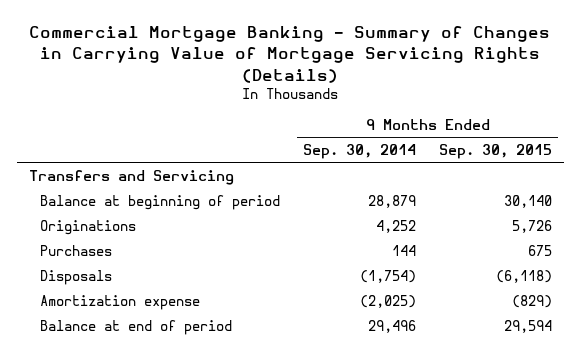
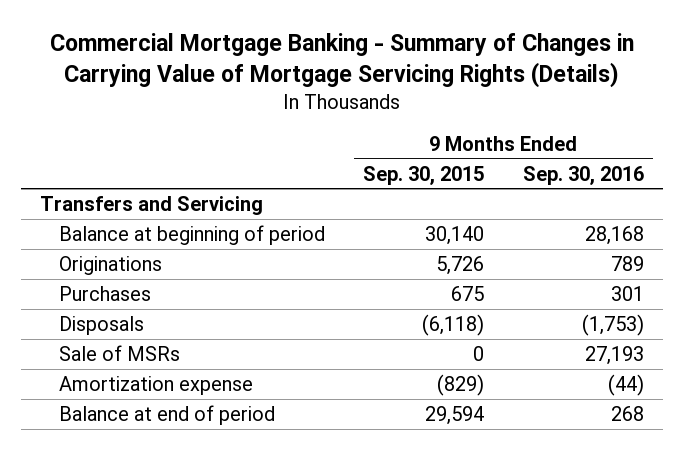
[303,144,417,160] Sep. 30, 2014 -> none
none -> [522,165,644,185] Sep. 30, 2016
none -> [58,344,180,361] Sale of MSRs

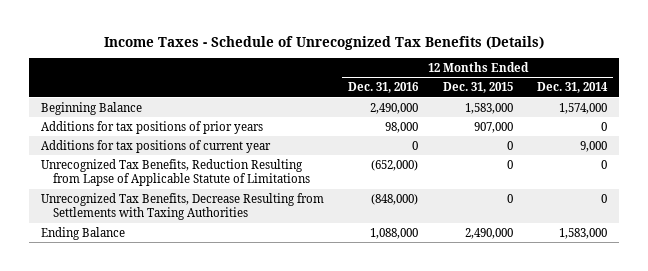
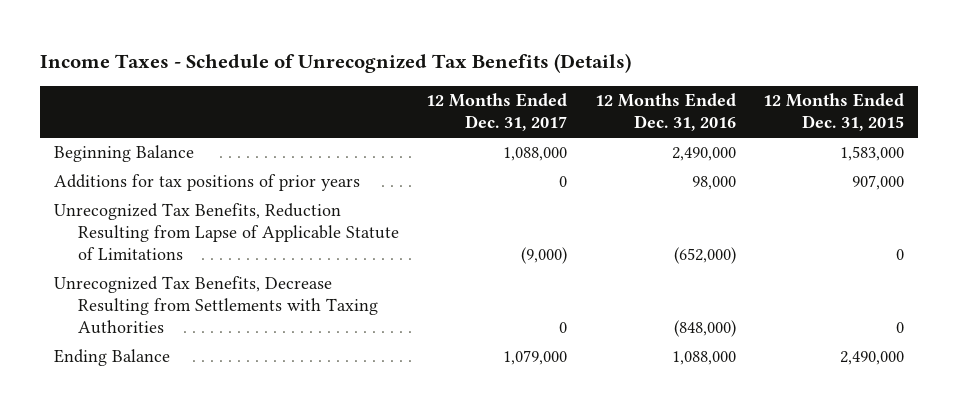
[537,82,609,94] Dec. 31, 2014 -> none
none -> [426,93,568,132] 12 Months Ended Dec. 31, 2017
[40,139,271,153] Additions for tax positions of current year -> none

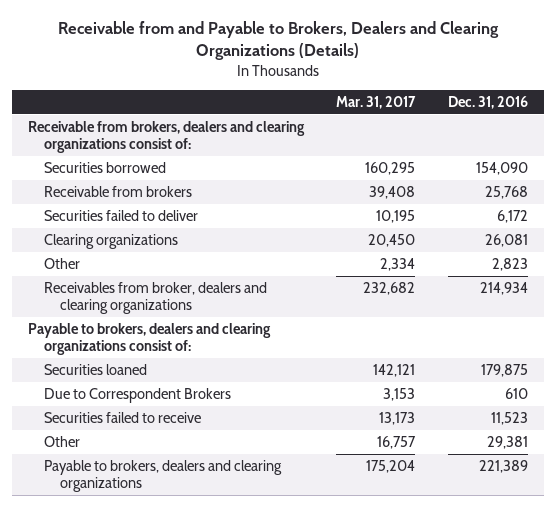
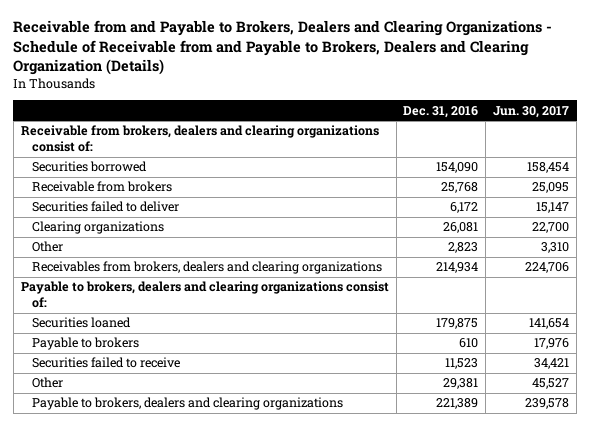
[57,20,499,61] Receivable from and Payable to Brokers, Dealers and Clearing Organizations (Details) -> [13,20,553,76] Receivable from and Payable to Brokers, Dealers and Clearing Organizations - Schedule of Receivable from and Payable to Brokers, Dealers and Clearing Organization (Details)
[336,95,417,109] Mar. 31, 2017 -> none
none -> [493,105,570,118] Jun. 30, 2017
[44,281,268,315] Receivables from broker, dealers and clearing organizations -> [32,261,383,275] Receivables from brokers, dealers and clearing organizations
[44,387,232,403] Due to Correspondent Brokers -> [32,337,140,351] Payable to brokers

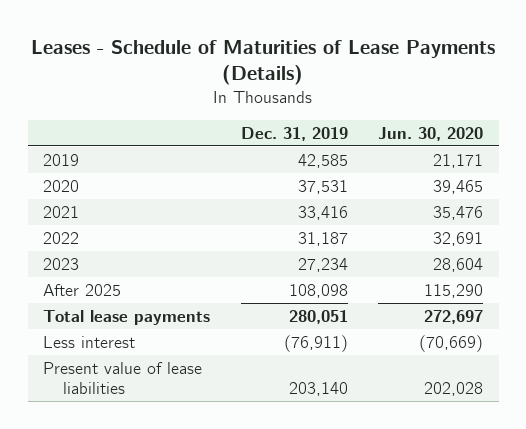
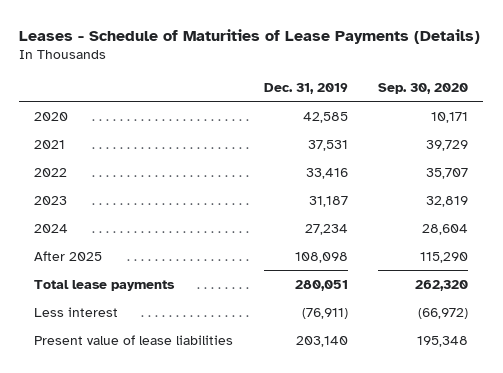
[378,126,484,141] Jun. 30, 2020 -> none
none -> [378,82,469,94] Sep. 30, 2020
[43,179,80,192] 2020 -> none
[43,153,80,166] 2019 -> [34,111,69,121] 2020
[297,205,348,220] 33,416 -> [307,139,348,151] 37,531
[297,231,348,246] 31,187 -> [305,167,348,179] 33,416
[297,257,348,272] 27,234 -> [308,195,348,207] 31,187
none -> [34,223,69,233] 2024

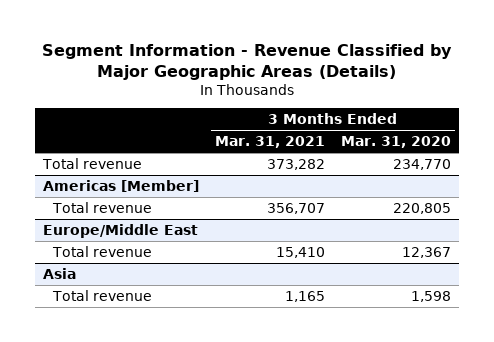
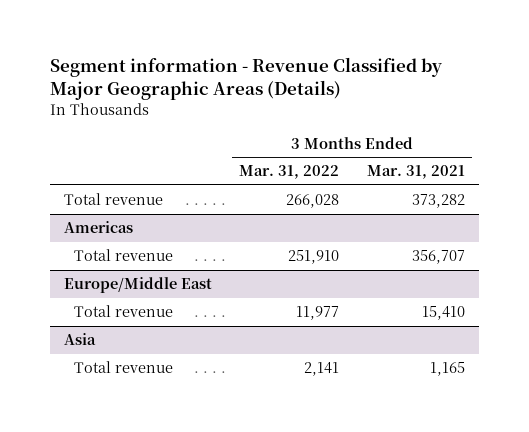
[42,43,453,80] Segment Information - Revenue Classified by Major Geographic Areas (Details) -> [49,57,442,101] Segment information - Revenue Classified by Major Geographic Areas (Details)
[341,136,452,149] Mar. 31, 2020 -> none
none -> [239,165,340,180] Mar. 31, 2022
[43,179,200,192] Americas [Member] -> [63,221,133,234] Americas

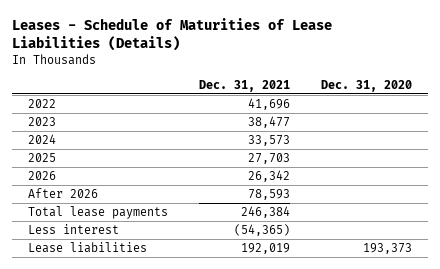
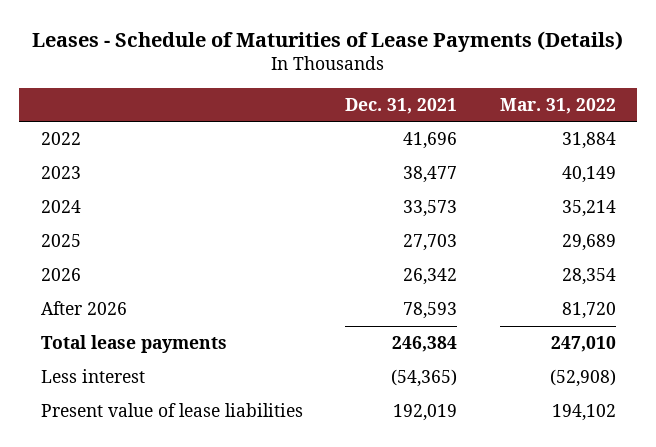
[12,18,333,52] Leases - Schedule of Maturities of Lease Liabilities (Details) -> [32,30,624,52] Leases - Schedule of Maturities of Lease Payments (Details)
[320,79,412,92] Dec. 31, 2020 -> none
none -> [499,97,616,114] Mar. 31, 2022
[27,242,147,254] Lease liabilities -> [40,403,303,418] Present value of lease liabilities

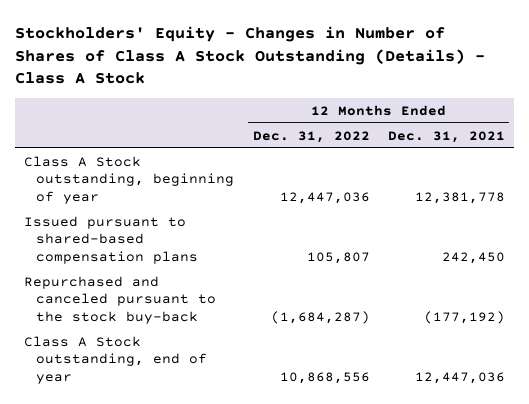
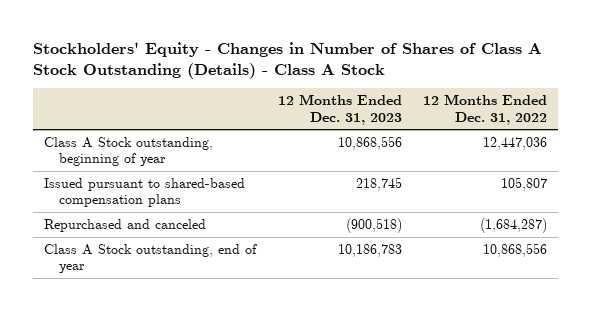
[387,130,505,143] Dec. 31, 2021 -> none
none -> [277,94,402,125] 12 Months Ended Dec. 31, 2023
[24,275,217,324] Repurchased and canceled pursuant to the stock buy-back -> [43,218,206,232] Repurchased and canceled

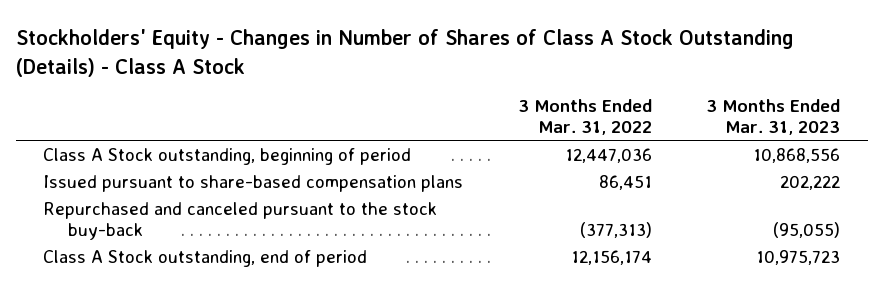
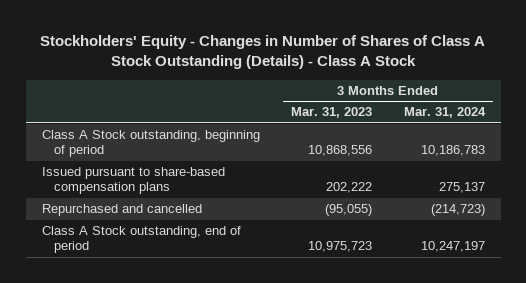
[517,98,652,135] 3 Months Ended Mar. 31, 2022 -> none
none -> [403,107,486,119] Mar. 31, 2024
[43,201,438,241] Repurchased and canceled pursuant to the stock buy-back -> [41,204,202,217] Repurchased and cancelled

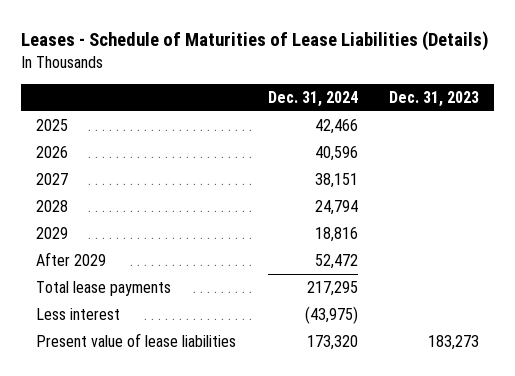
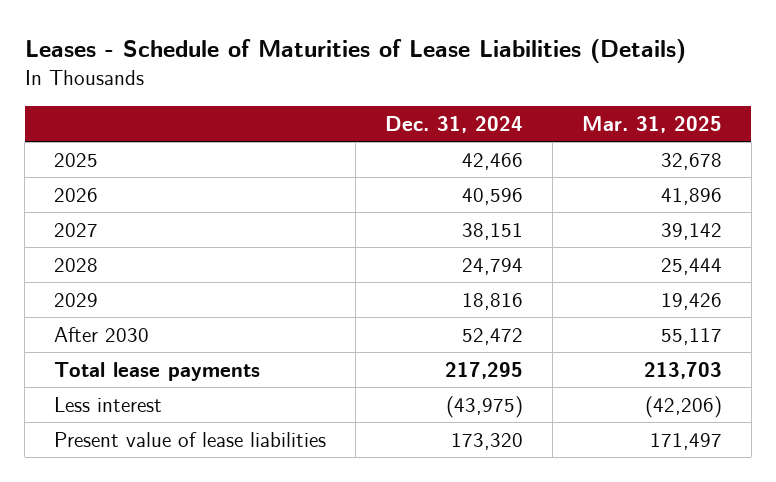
[388,90,479,107] Dec. 31, 2023 -> none
none -> [581,116,722,134] Mar. 31, 2025
[36,252,107,267] After 2029 -> [54,326,150,342] After 2030

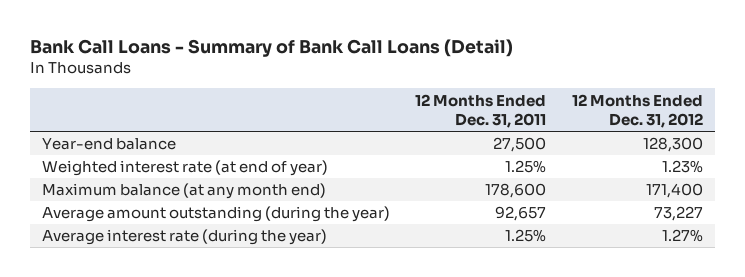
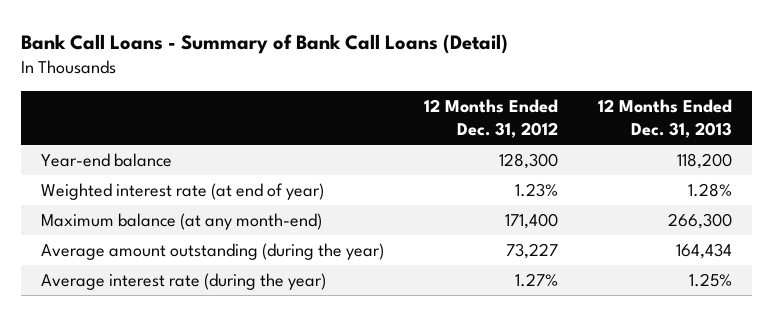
[415,93,547,129] 12 Months Ended Dec. 31, 2011 -> none
none -> [597,99,732,139] 12 Months Ended Dec. 31, 2013
[42,183,327,200] Maximum balance (at any month end) -> [41,212,323,230] Maximum balance (at any month-end)

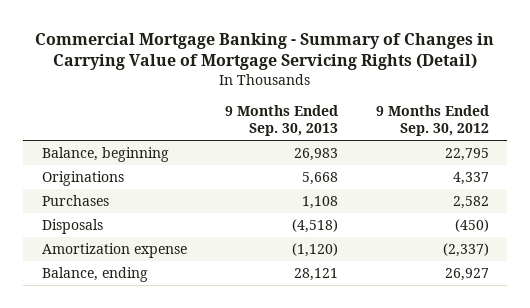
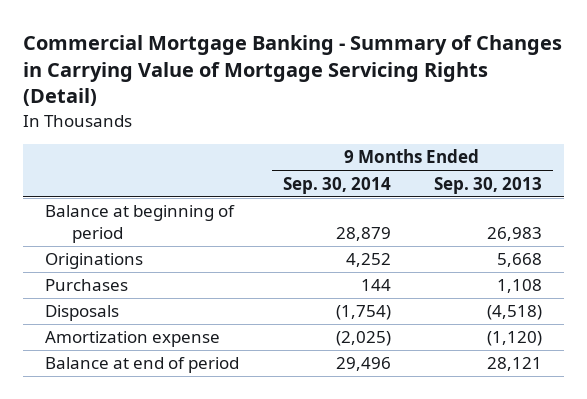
[375,105,489,136] 9 Months Ended Sep. 30, 2012 -> none
none -> [282,176,391,194] Sep. 30, 2014
[41,147,169,163] Balance, beginning -> [44,205,235,244] Balance at beginning of period
[41,267,148,283] Balance, ending -> [44,357,239,374] Balance at end of period

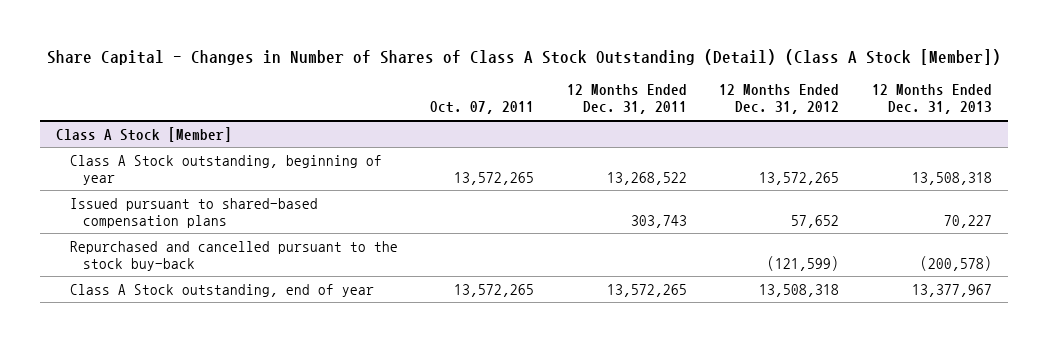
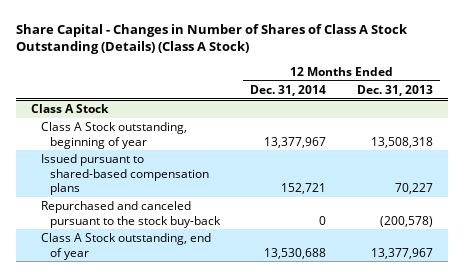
[47,49,1002,66] Share Capital - Changes in Number of Shares of Class A Stock Outstanding (Detail) (Class A Stock [Member]) -> [15,23,408,55] Share Capital - Changes in Number of Shares of Class A Stock Outstanding (Details) (Class A Stock)
[430,101,535,115] Oct. 07, 2011 -> none
[566,84,687,115] 12 Months Ended Dec. 31, 2011 -> none
[719,84,840,115] 12 Months Ended Dec. 31, 2012 -> none
none -> [250,84,327,96] Dec. 31, 2014
[56,126,233,142] Class A Stock [Member] -> [31,104,110,114] Class A Stock
[69,240,398,271] Repurchased and cancelled pursuant to the stock buy-back -> [40,201,222,228] Repurchased and canceled pursuant to the stock buy-back

